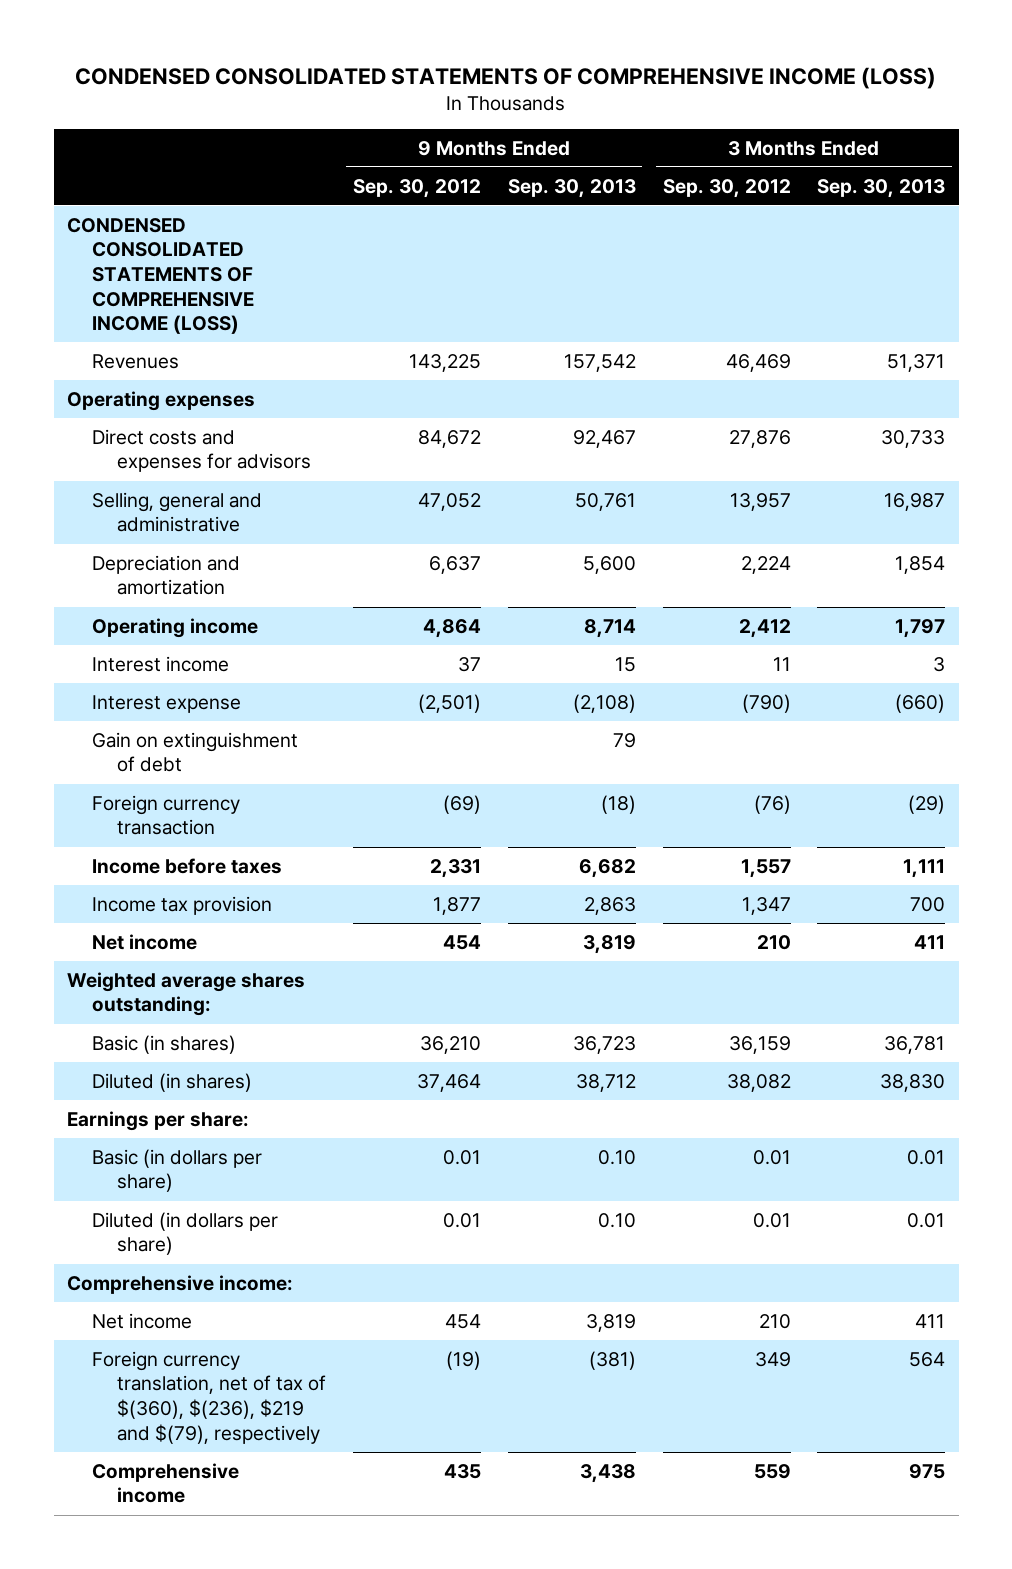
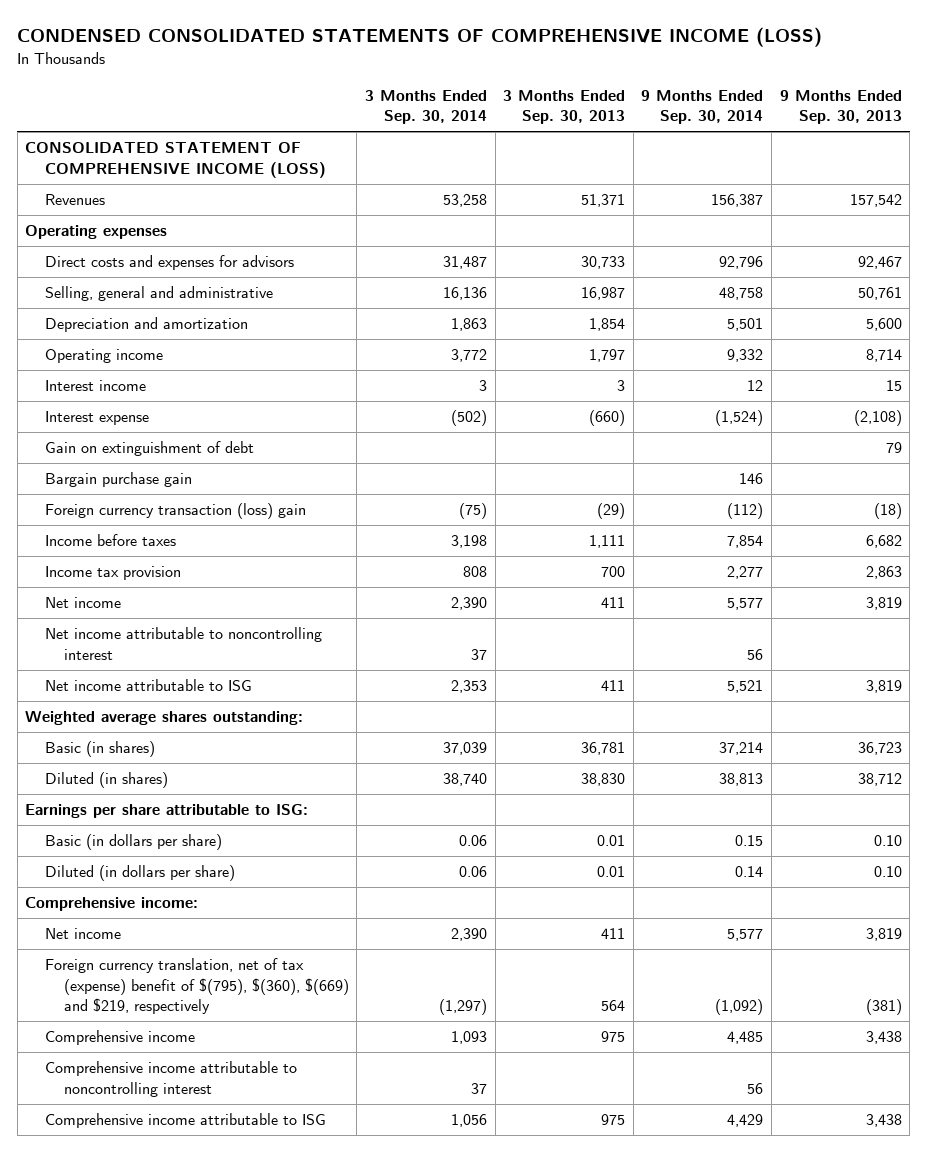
[352,178,481,198] Sep. 30, 2012 -> none
[662,178,791,198] Sep. 30, 2012 -> none
none -> [364,89,487,125] 3 Months Ended Sep. 30, 2014
none -> [641,89,764,125] 9 Months Ended Sep. 30, 2014
[66,217,255,335] CONDENSED CONSOLIDATED STATEMENTS OF COMPREHENSIVE INCOME (LOSS) -> [25,142,326,178] CONSOLIDATED STATEMENT OF COMPREHENSIVE INCOME (LOSS)
none -> [44,472,192,488] Bargain purchase gain
[92,794,241,836] Foreign currency transaction -> [44,503,306,520] Foreign currency transaction (loss) gain
none -> [44,627,322,660] Net income attributable to noncontrolling interest
none -> [44,679,252,692] Net income attributable to ISG
[66,1110,249,1131] Earnings per share: -> [25,804,309,819] Earnings per share attributable to ISG:
[92,1350,327,1444] Foreign currency translation, net of tax of $(360), $(236), $219 and $(79), respectively -> [44,958,349,1014] Foreign currency translation, net of tax (expense) benefit of $(795), $(360), $(669) and $219, respectively
none -> [44,1061,297,1097] Comprehensive income attributable to noncontrolling interest
none -> [44,1113,326,1129] Comprehensive income attributable to ISG

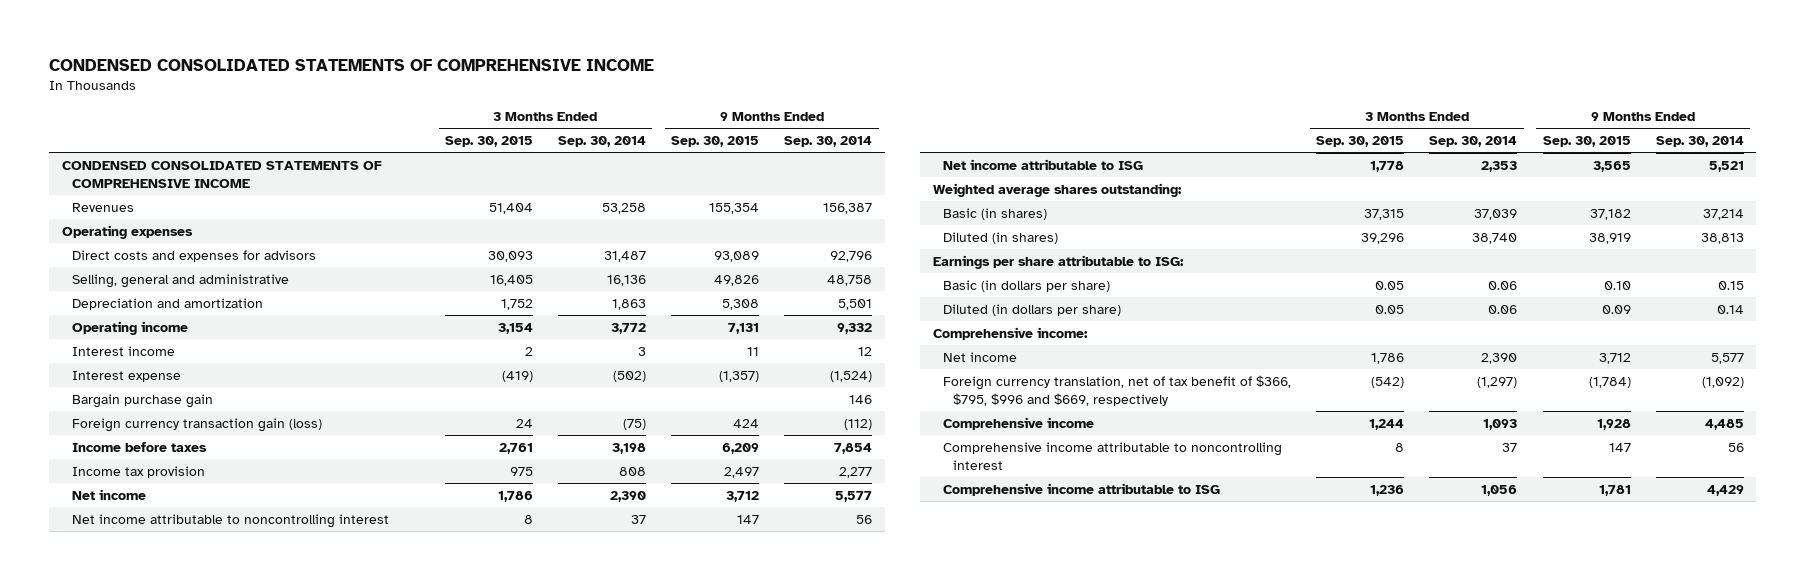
[17,27,823,48] CONDENSED CONSOLIDATED STATEMENTS OF COMPREHENSIVE INCOME (LOSS) -> [49,59,655,72] CONDENSED CONSOLIDATED STATEMENTS OF COMPREHENSIVE INCOME
[503,89,626,125] 3 Months Ended Sep. 30, 2013 -> none
[779,89,902,125] 9 Months Ended Sep. 30, 2013 -> none
none -> [444,136,533,148] Sep. 30, 2015
none -> [671,136,760,148] Sep. 30, 2015
[25,142,326,178] CONSOLIDATED STATEMENT OF COMPREHENSIVE INCOME (LOSS) -> [61,160,382,189] CONDENSED CONSOLIDATED STATEMENTS OF COMPREHENSIVE INCOME
[44,441,254,457] Gain on extinguishment of debt -> none
[44,503,306,520] Foreign currency transaction (loss) gain -> [71,417,322,432] Foreign currency transaction gain (loss)
[44,958,349,1014] Foreign currency translation, net of tax (expense) benefit of $(795), $(360), $(669) and $219, respectively -> [943,374,1292,407] Foreign currency translation, net of tax benefit of $366, $795, $996 and $669, respectively

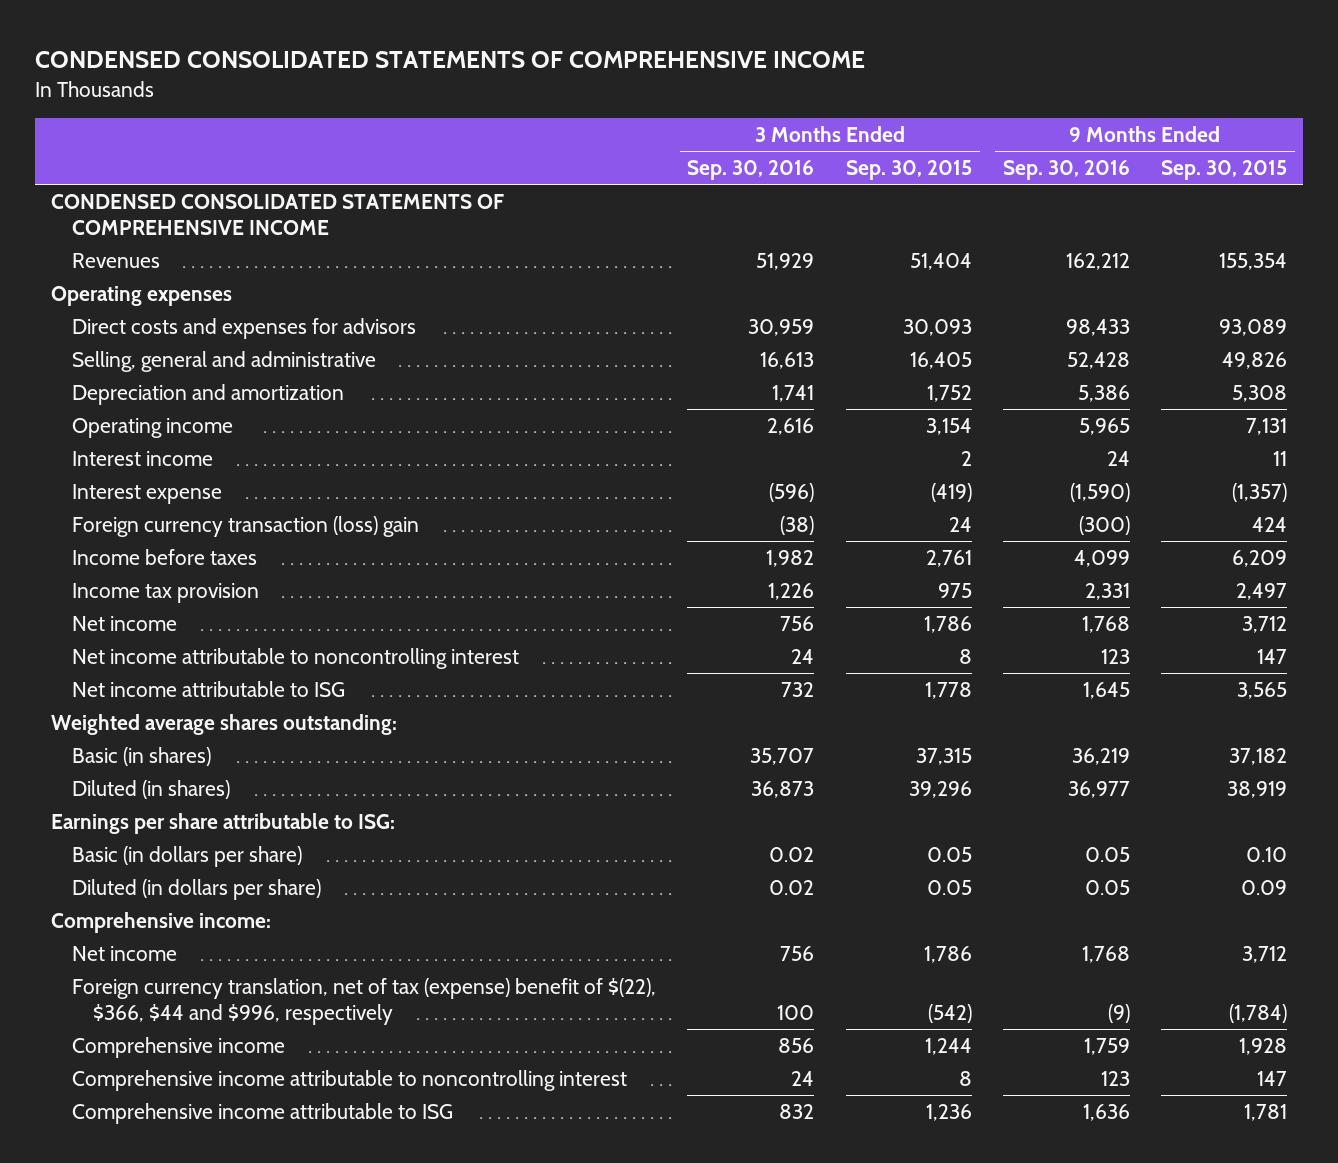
[557,136,646,148] Sep. 30, 2014 -> none
[784,136,873,148] Sep. 30, 2014 -> none
none -> [687,160,815,181] Sep. 30, 2016
none -> [1003,160,1131,181] Sep. 30, 2016
[71,393,213,408] Bargain purchase gain -> none
[71,417,322,432] Foreign currency transaction gain (loss) -> [71,516,419,538] Foreign currency transaction (loss) gain
[943,374,1292,407] Foreign currency translation, net of tax benefit of $366, $795, $996 and $669, respectively -> [71,978,656,1026] Foreign currency translation, net of tax (expense) benefit of $(22), $366, $44 and $996, respectively

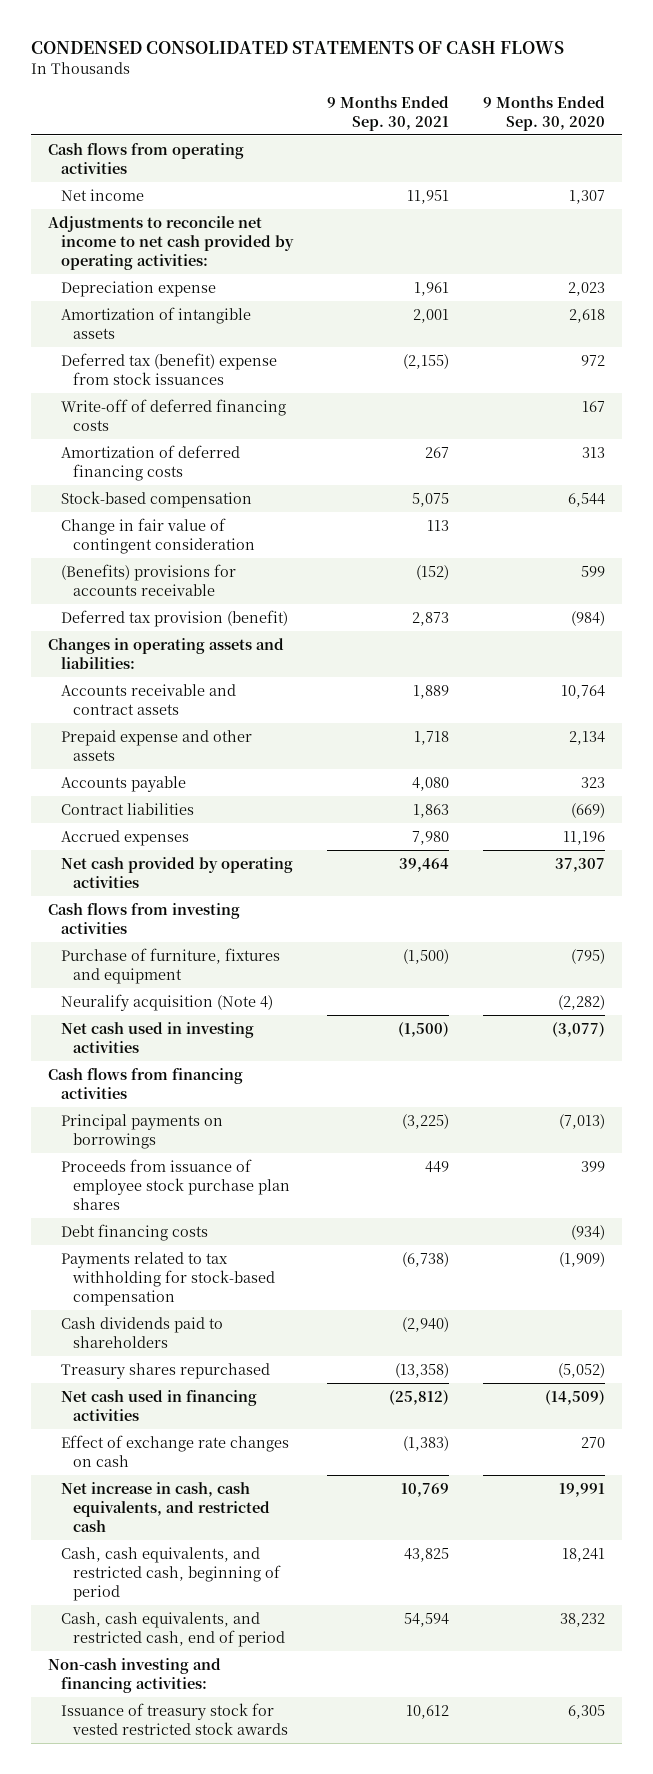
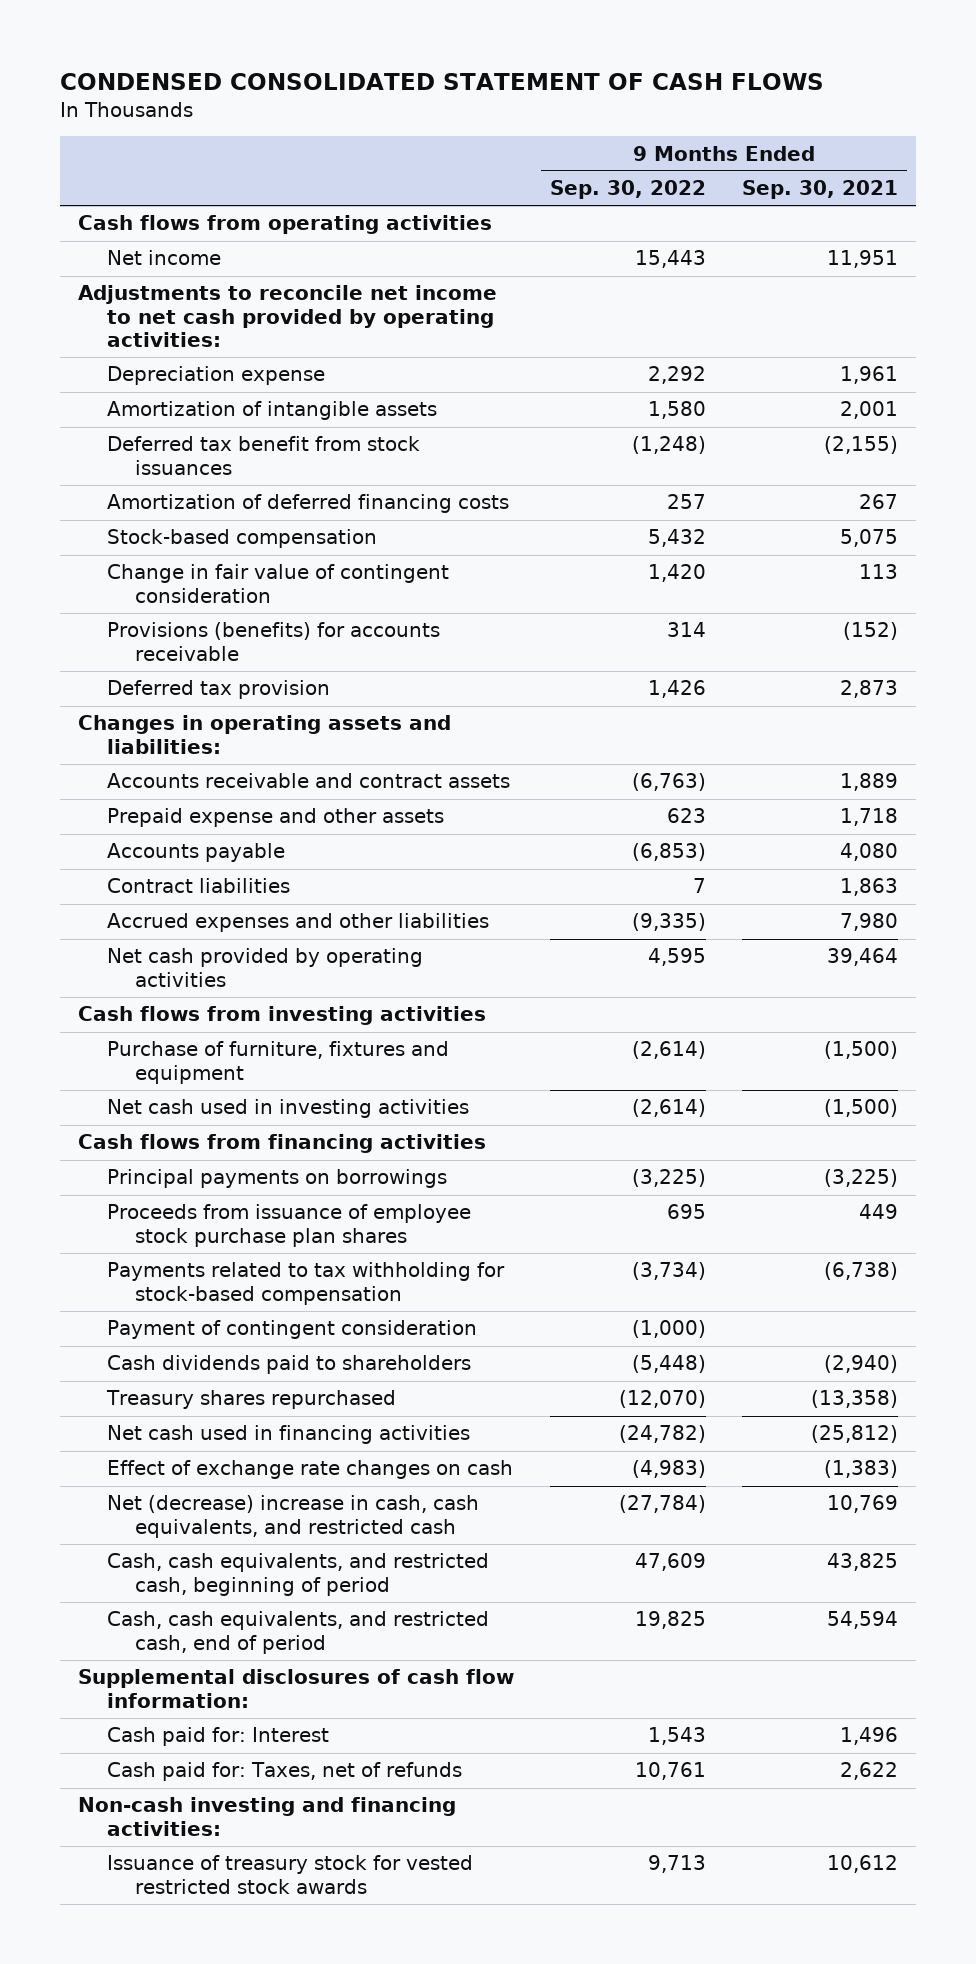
[31,41,565,55] CONDENSED CONSOLIDATED STATEMENTS OF CASH FLOWS -> [60,73,825,91] CONDENSED CONSOLIDATED STATEMENT OF CASH FLOWS
[482,95,605,131] 9 Months Ended Sep. 30, 2020 -> none
none -> [550,180,707,200] Sep. 30, 2022
[60,398,286,431] Write-off of deferred financing costs -> none
[60,352,277,385] Deferred tax (benefit) expense from stock issuances -> [106,436,420,475] Deferred tax benefit from stock issuances
[60,563,236,596] (Benefits) provisions for accounts receivable -> [106,622,440,661] Provisions (benefits) for accounts receivable
[60,609,288,627] Deferred tax provision (benefit) -> [106,680,330,700] Deferred tax provision
[60,829,189,846] Accrued expenses -> [106,913,489,933] Accrued expenses and other liabilities
[60,993,273,1011] Neuralify acquisition (Note 4) -> none
[60,1223,208,1241] Debt financing costs -> none
none -> [106,1320,477,1340] Payment of contingent consideration
[60,1481,270,1532] Net increase in cash, cash equivalents, and restricted cash -> [106,1495,479,1538] Net (decrease) increase in cash, cash equivalents, and restricted cash
none -> [78,1669,515,1708] Supplemental disclosures of cash flow information:
none -> [106,1727,329,1747] Cash paid for: Interest
none -> [106,1762,462,1782] Cash paid for: Taxes, net of refunds

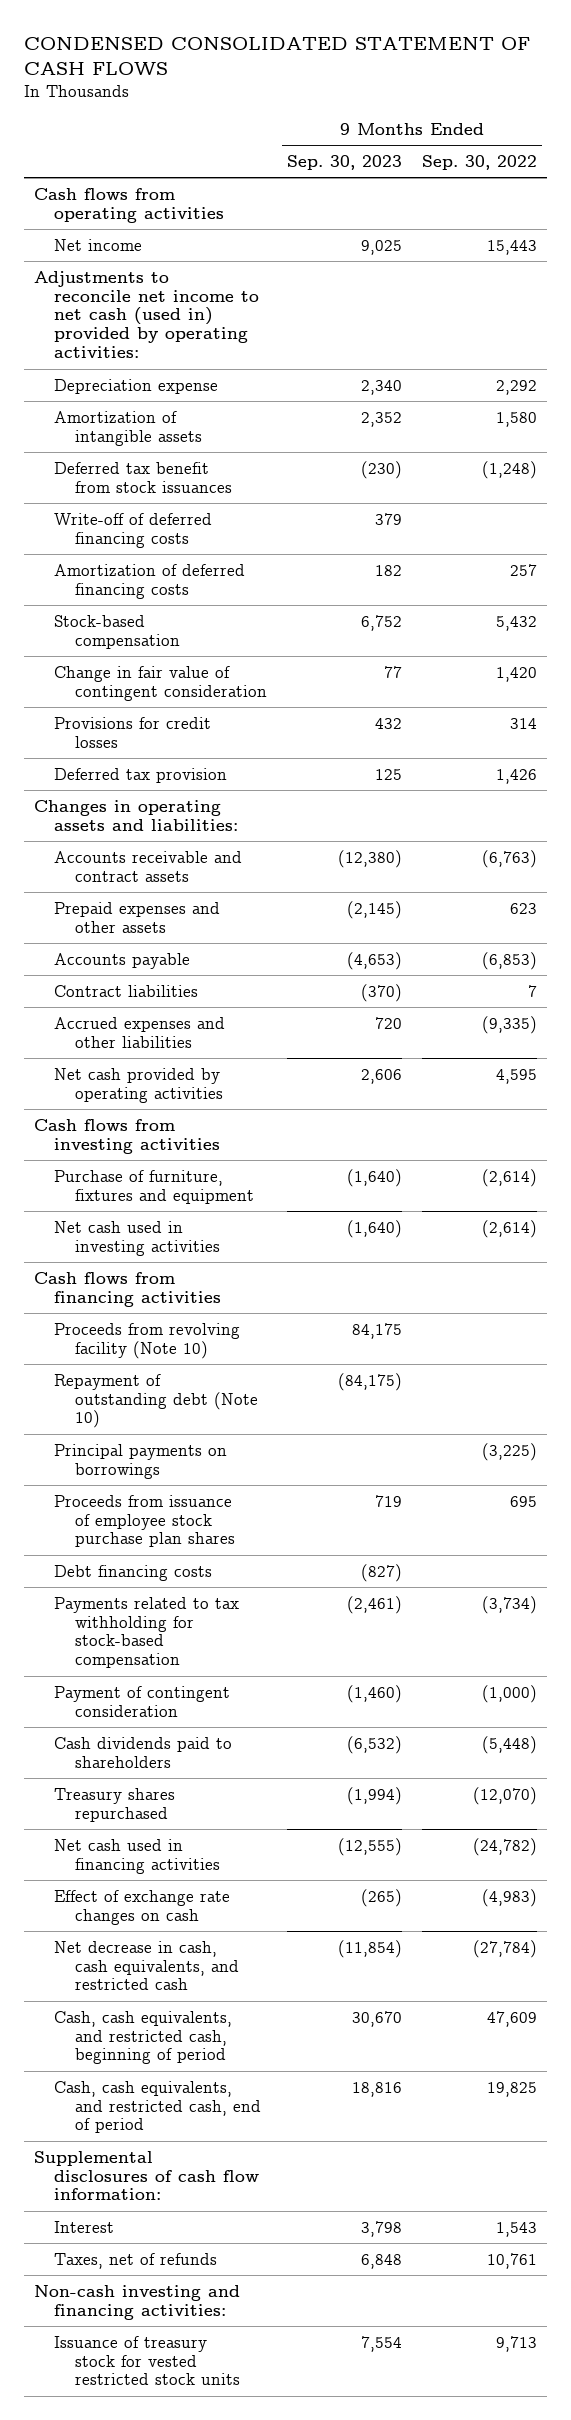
[742,180,899,200] Sep. 30, 2021 -> none
none -> [286,155,402,171] Sep. 30, 2023
[78,285,498,348] Adjustments to reconcile net income to net cash provided by operating activities: -> [34,270,260,359] Adjustments to reconcile net income to net cash (used in) provided by operating activities:
none -> [54,512,213,548] Write-off of deferred financing costs
[106,622,440,661] Provisions (benefits) for accounts receivable -> [54,716,212,748] Provisions for credit losses
[106,808,444,828] Prepaid expense and other assets -> [54,901,221,933] Prepaid expenses and other assets
none -> [54,1322,241,1359] Proceeds from revolving facility (Note 10)
none -> [54,1373,258,1429] Repayment of outstanding debt (Note 10)
none -> [54,1564,213,1581] Debt financing costs
[106,1495,479,1538] Net (decrease) increase in cash, cash equivalents, and restricted cash -> [54,1940,239,1991] Net decrease in cash, cash equivalents, and restricted cash
[106,1727,329,1747] Cash paid for: Interest -> [54,2220,115,2233] Interest
[106,1762,462,1782] Cash paid for: Taxes, net of refunds -> [54,2252,218,2269] Taxes, net of refunds
[106,1855,473,1894] Issuance of treasury stock for vested restricted stock awards -> [54,2335,240,2386] Issuance of treasury stock for vested restricted stock units

